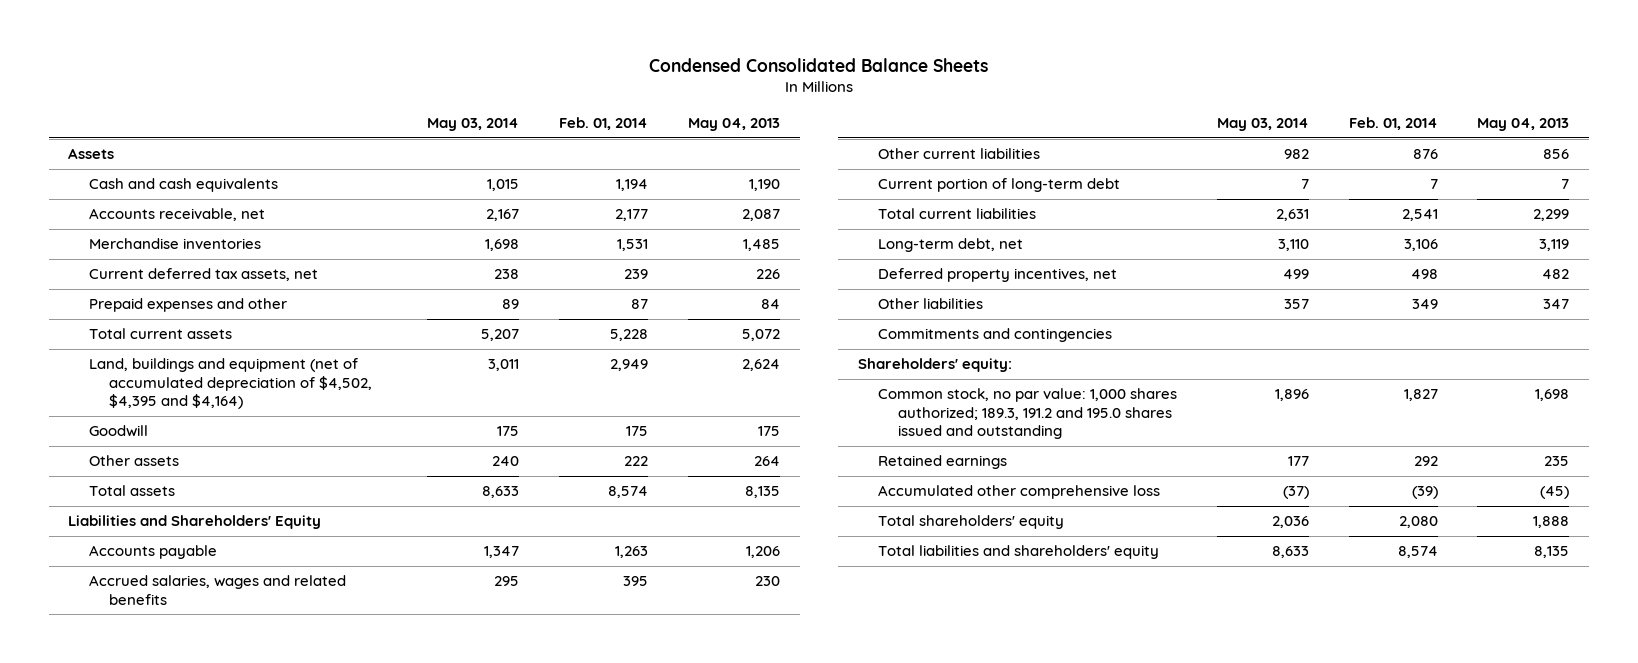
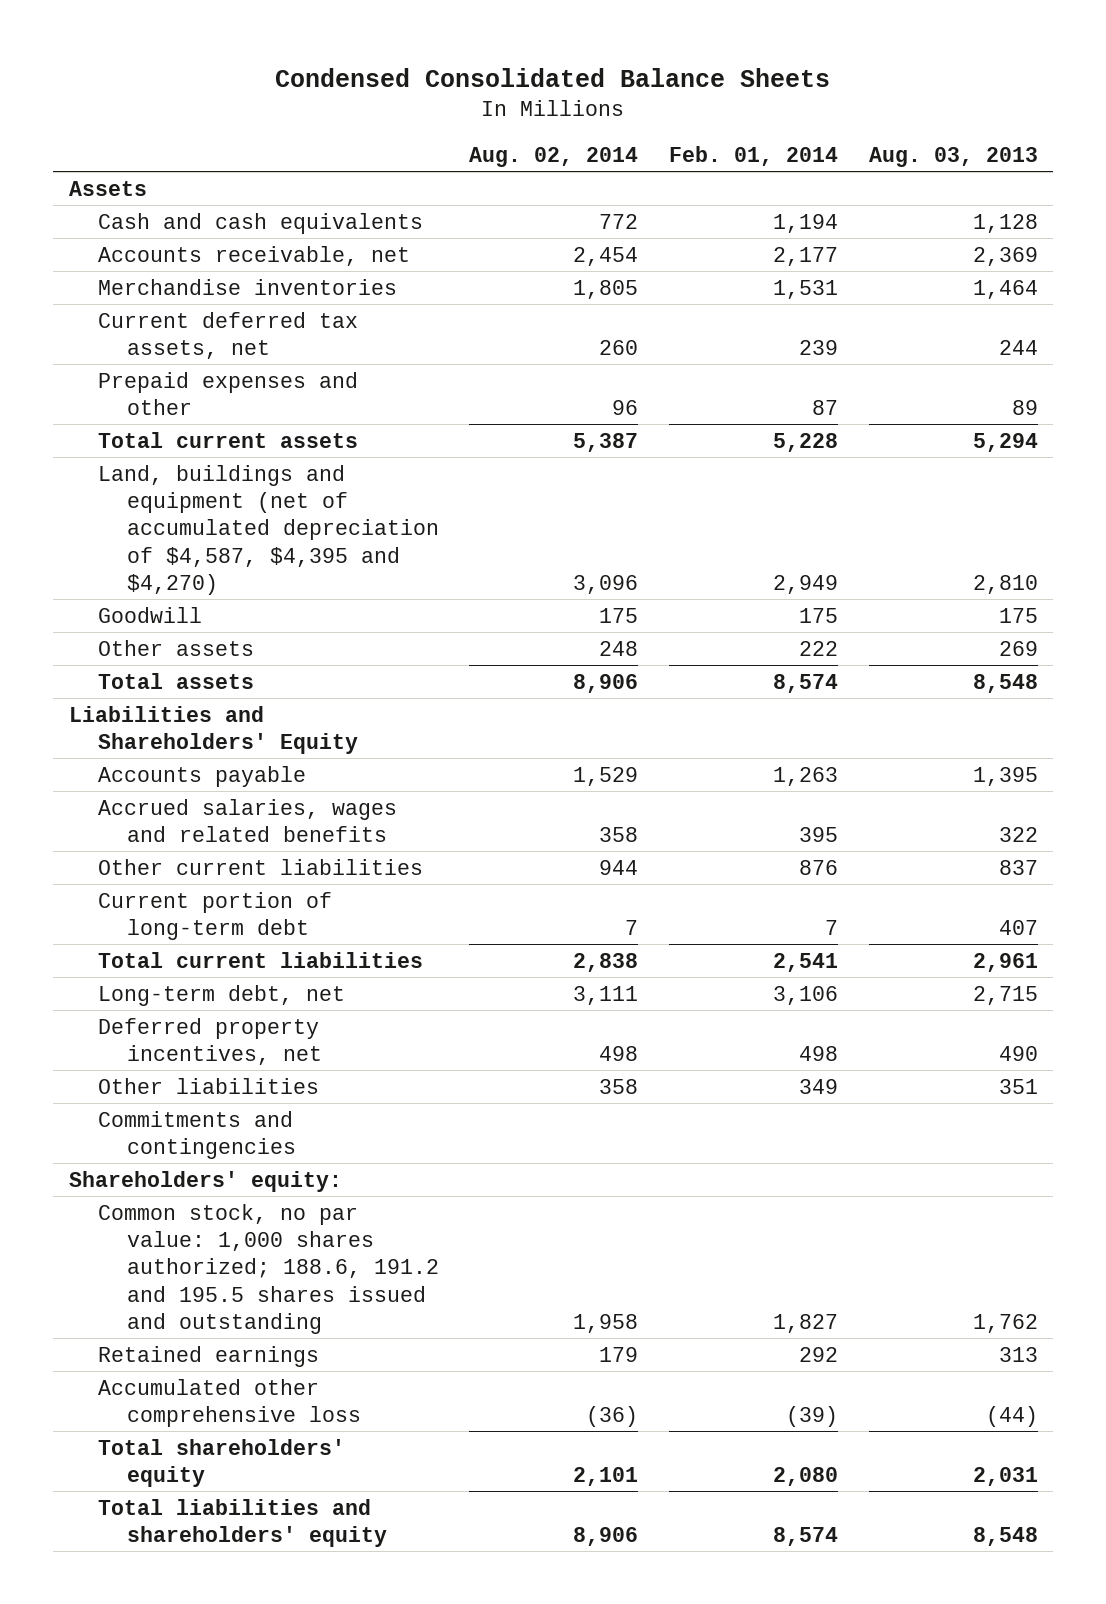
[427,117,520,131] May 03, 2014 -> none
[688,117,781,131] May 04, 2013 -> none
none -> [469,146,639,167] Aug. 02, 2014
none -> [868,146,1038,167] Aug. 03, 2013
[88,358,372,410] Land, buildings and equipment (net of accumulated depreciation of $4,502, $4,395 and $4,164) -> [97,464,439,596] Land, buildings and equipment (net of accumulated depreciation of $4,587, $4,395 and $4,270)
[878,388,1178,440] Common stock, no par value: 1,000 shares authorized; 189.3, 191.2 and 195.0 shares issued and outstanding -> [97,1203,439,1335] Common stock, no par value: 1,000 shares authorized; 188.6, 191.2 and 195.5 shares issued and outstanding

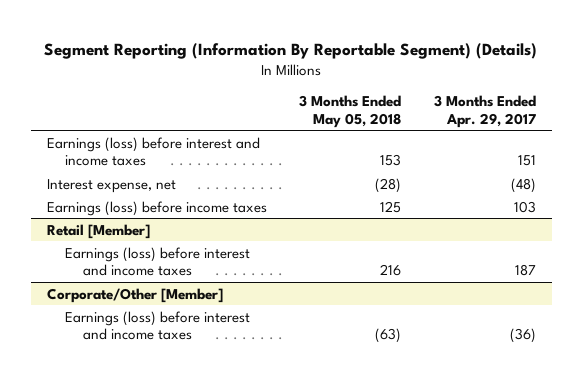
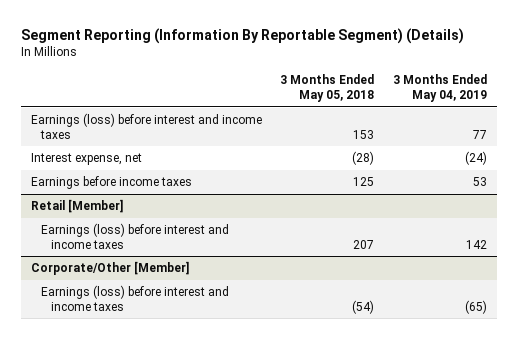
[433,95,536,128] 3 Months Ended Apr. 29, 2017 -> none
none -> [393,74,488,102] 3 Months Ended May 04, 2019
[47,200,268,216] Earnings (loss) before income taxes -> [30,176,192,190] Earnings before income taxes
[380,263,402,276] 216 -> [353,239,375,249] 207
[375,327,402,343] (63) -> [352,299,375,314] (54)

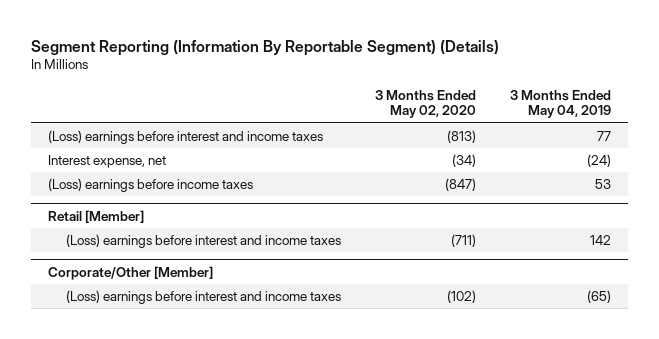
[280,74,375,102] 3 Months Ended May 05, 2018 -> none
none -> [374,89,476,119] 3 Months Ended May 02, 2020
[30,113,262,139] Earnings (loss) before interest and income taxes -> [47,129,323,144] (Loss) earnings before interest and income taxes
[30,176,192,190] Earnings before income taxes -> [47,177,253,192] (Loss) earnings before income taxes
[40,223,229,249] Earnings (loss) before interest and income taxes -> [65,233,341,248] (Loss) earnings before interest and income taxes
[40,285,229,311] Earnings (loss) before interest and income taxes -> [65,289,341,304] (Loss) earnings before interest and income taxes

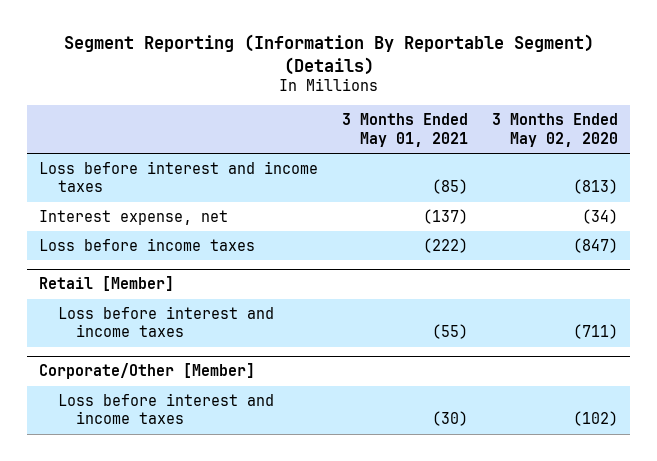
[509,89,611,119] 3 Months Ended May 04, 2019 -> none
none -> [342,113,469,147] 3 Months Ended May 01, 2021
[47,129,323,144] (Loss) earnings before interest and income taxes -> [39,160,319,193] Loss before interest and income taxes
[47,177,253,192] (Loss) earnings before income taxes -> [39,237,256,251] Loss before income taxes
[65,233,341,248] (Loss) earnings before interest and income taxes -> [57,305,274,338] Loss before interest and income taxes
[65,289,341,304] (Loss) earnings before interest and income taxes -> [57,392,274,425] Loss before interest and income taxes

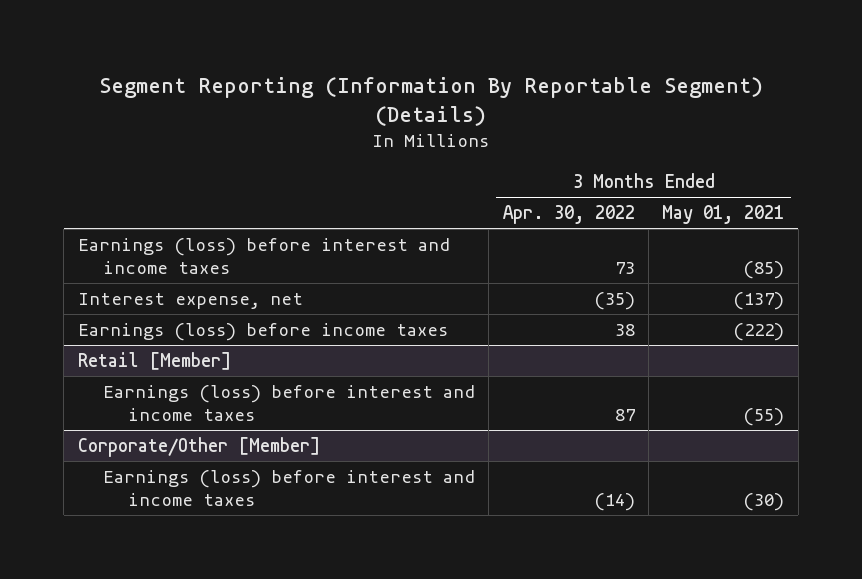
[491,113,618,147] 3 Months Ended May 02, 2020 -> none
none -> [502,205,635,225] Apr. 30, 2022
[39,160,319,193] Loss before interest and income taxes -> [77,238,450,274] Earnings (loss) before interest and income taxes
[39,237,256,251] Loss before income taxes -> [77,323,448,342] Earnings (loss) before income taxes
[57,305,274,338] Loss before interest and income taxes -> [102,385,475,421] Earnings (loss) before interest and income taxes
[57,392,274,425] Loss before interest and income taxes -> [102,470,475,506] Earnings (loss) before interest and income taxes

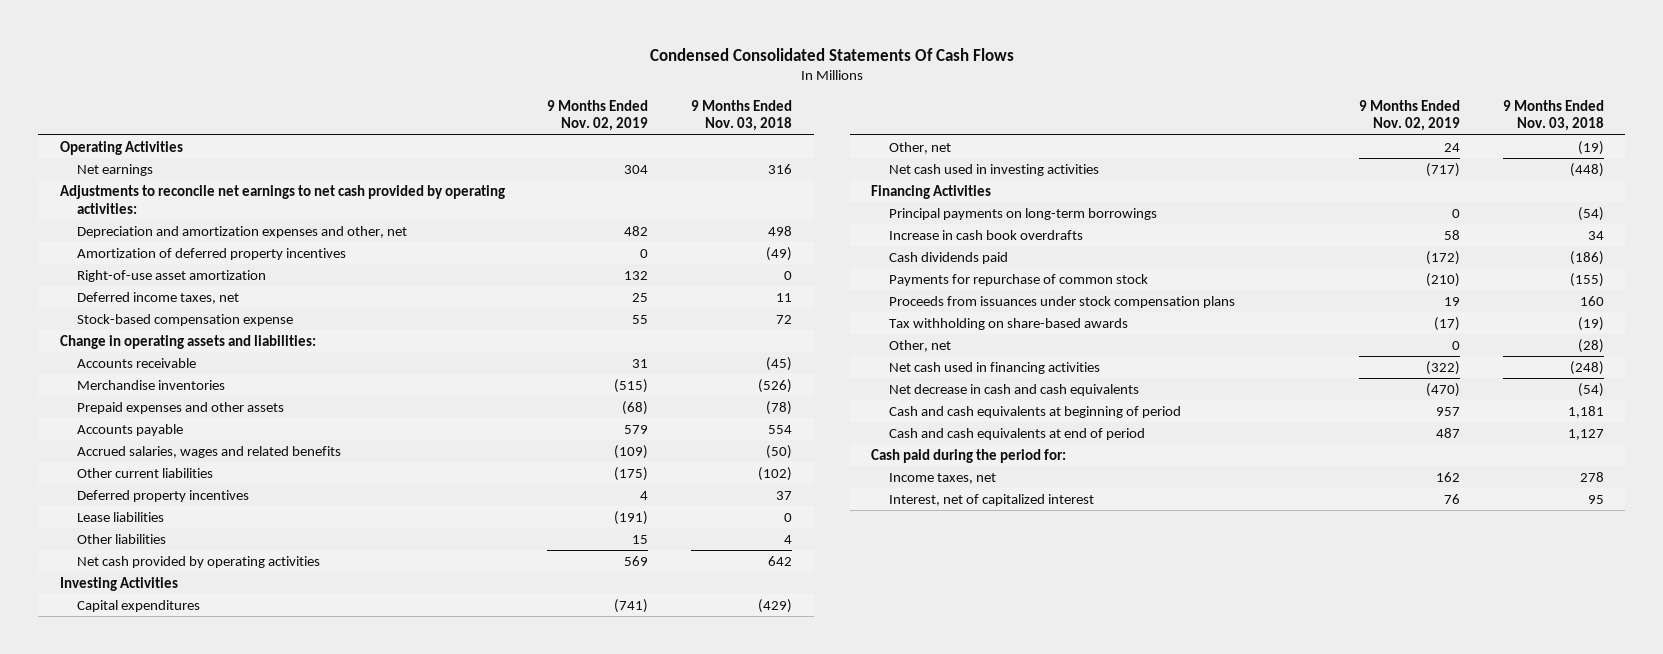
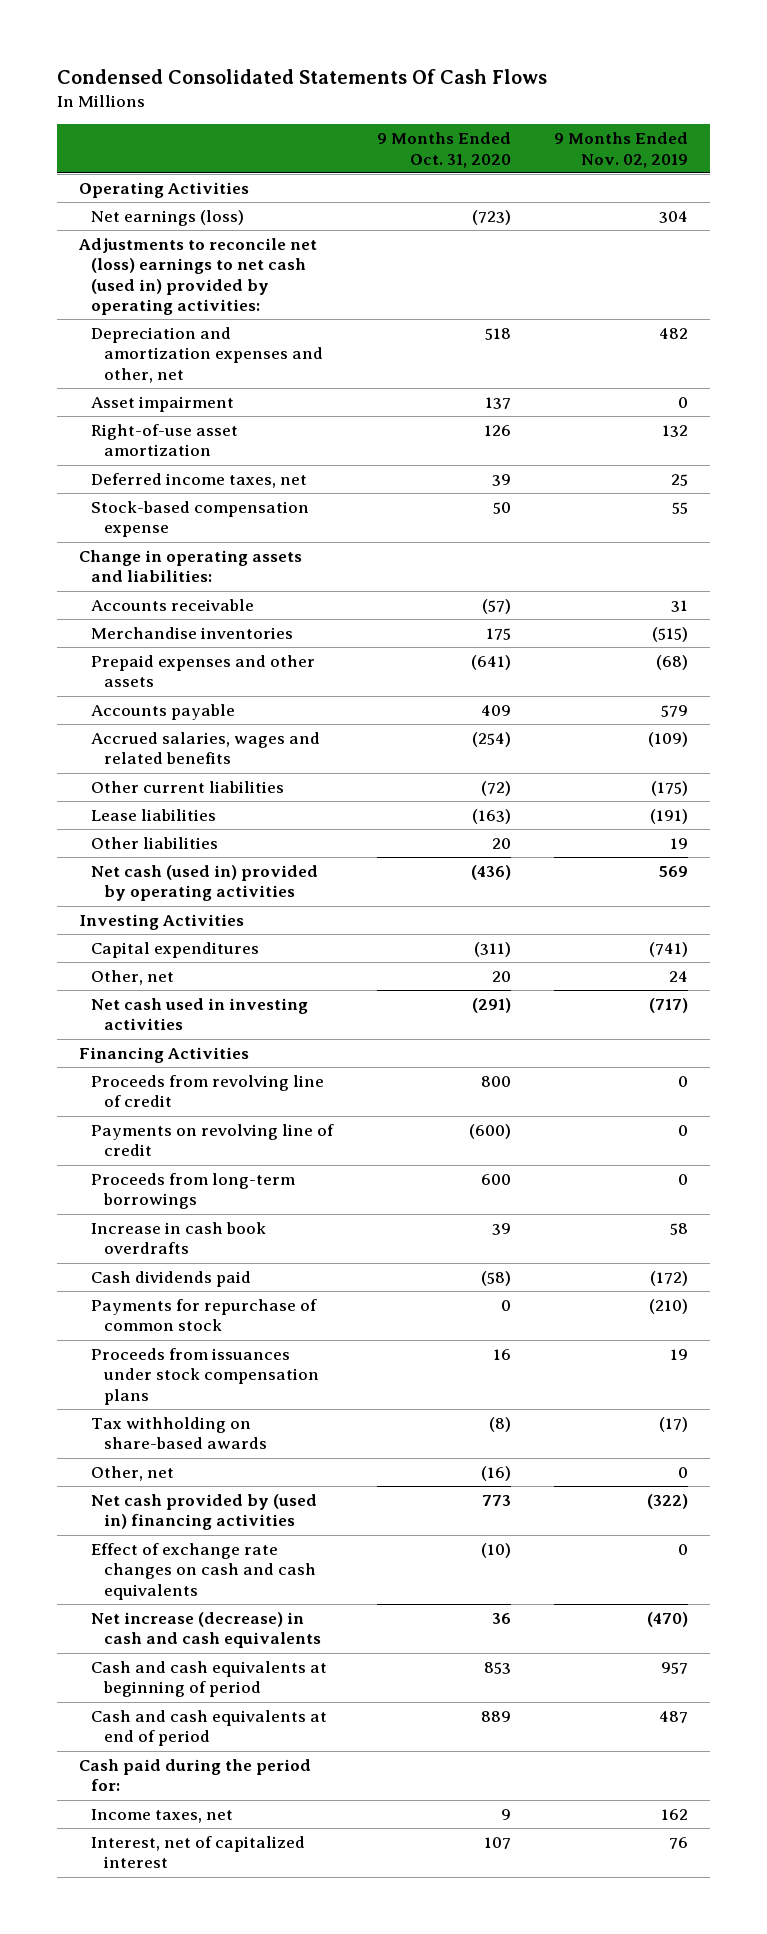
[691,99,793,132] 9 Months Ended Nov. 03, 2018 -> none
none -> [376,132,511,168] 9 Months Ended Oct. 31, 2020
[77,163,154,176] Net earnings -> [91,209,245,226] Net earnings (loss)
[59,184,505,214] Adjustments to reconcile net earnings to net cash provided by operating activities: -> [77,237,317,316] Adjustments to reconcile net (loss) earnings to net cash (used in) provided by operating activities:
[77,247,347,260] Amortization of deferred property incentives -> none
none -> [91,395,235,412] Asset impairment
[77,489,250,502] Deferred property incentives -> none
[632,534,649,544] 15 -> [669,837,688,849] 19
[77,555,321,568] Net cash provided by operating activities -> [91,864,319,902] Net cash (used in) provided by operating activities
[889,207,1158,220] Principal payments on long-term borrowings -> none
none -> [91,1074,325,1108] Proceeds from revolving line of credit
none -> [91,1123,335,1157] Payments on revolving line of credit
none -> [91,1172,296,1210] Proceeds from long-term borrowings
[889,361,1101,374] Net cash used in financing activities -> [91,1493,318,1531] Net cash provided by (used in) financing activities
none -> [91,1542,316,1600] Effect of exchange rate changes on cash and cash equivalents
[889,383,1140,396] Net decrease in cash and cash equivalents -> [91,1611,321,1649] Net increase (decrease) in cash and cash equivalents

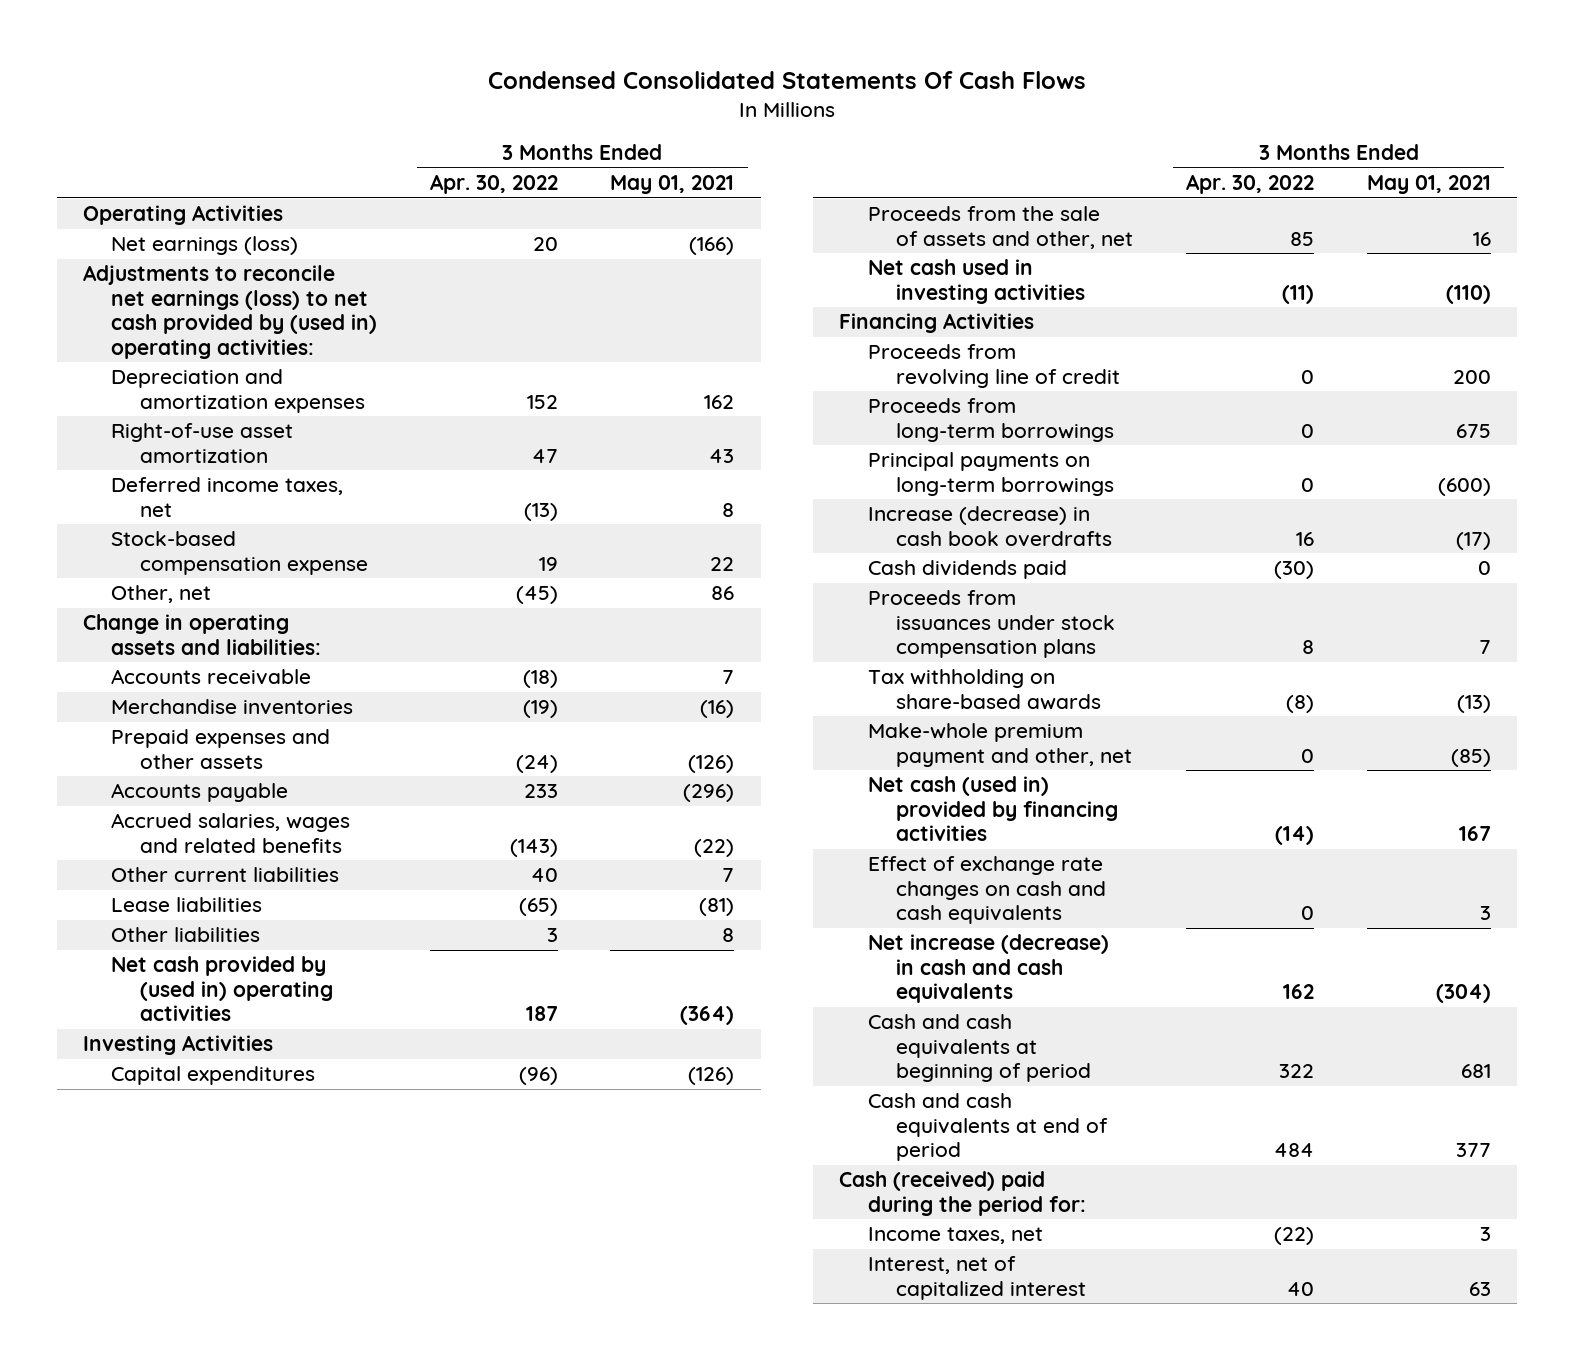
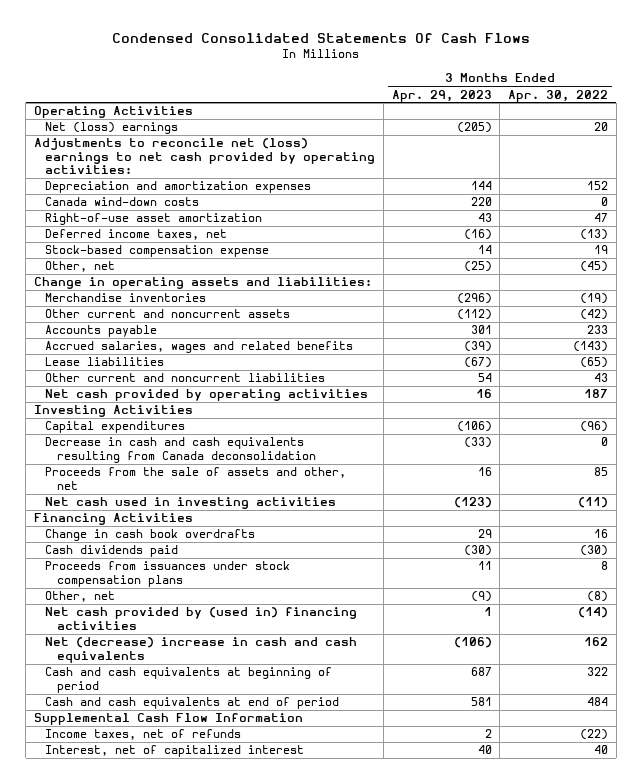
[610,175,735,195] May 01, 2021 -> none
none -> [391,89,492,102] Apr. 29, 2023
[111,236,299,256] Net earnings (loss) -> [45,122,179,135] Net (loss) earnings
[82,265,378,359] Adjustments to reconcile net earnings (loss) to net cash provided by (used in) operating activities: -> [33,138,376,175] Adjustments to reconcile net (loss) earnings to net cash provided by operating activities:
none -> [45,197,200,207] Canada wind-down costs
[111,669,312,686] Accounts receivable -> none
[111,729,331,769] Prepaid expenses and other assets -> none
none -> [45,309,291,319] Other current and noncurrent assets
[111,867,340,883] Other current liabilities -> none
[111,927,261,943] Other liabilities -> none
none -> [45,373,326,383] Other current and noncurrent liabilities
[111,956,333,1022] Net cash provided by (used in) operating activities -> [45,389,369,402] Net cash provided by operating activities
none -> [45,437,317,463] Decrease in cash and cash equivalents resulting from Canada deconsolidation
[867,344,1121,388] Proceeds from revolving line of credit -> none
[867,398,1115,442] Proceeds from long-term borrowings -> none
[867,452,1115,496] Principal payments on long-term borrowings -> none
[867,506,1113,547] Increase (decrease) in cash book overdrafts -> [45,529,256,542] Change in cash book overdrafts
[867,669,1102,710] Tax withholding on share-based awards -> none
[867,856,1107,925] Effect of exchange rate changes on cash and cash equivalents -> none
[867,723,1133,767] Make-whole premium payment and other, net -> [45,591,116,603] Other, net
[1301,748,1315,763] 0 -> [586,591,608,603] (8)
[867,776,1119,842] Net cash (used in) provided by financing activities -> [45,607,358,630] Net cash provided by (used in) financing activities
[867,934,1109,1004] Net increase (decrease) in cash and cash equivalents -> [45,637,358,663] Net (decrease) increase in cash and cash equivalents
[839,1171,1086,1216] Cash (received) paid during the period for: -> none
none -> [33,713,303,726] Supplemental Cash Flow Information
[867,1227,1043,1245] Income taxes, net -> [45,729,242,741] Income taxes, net of refunds

